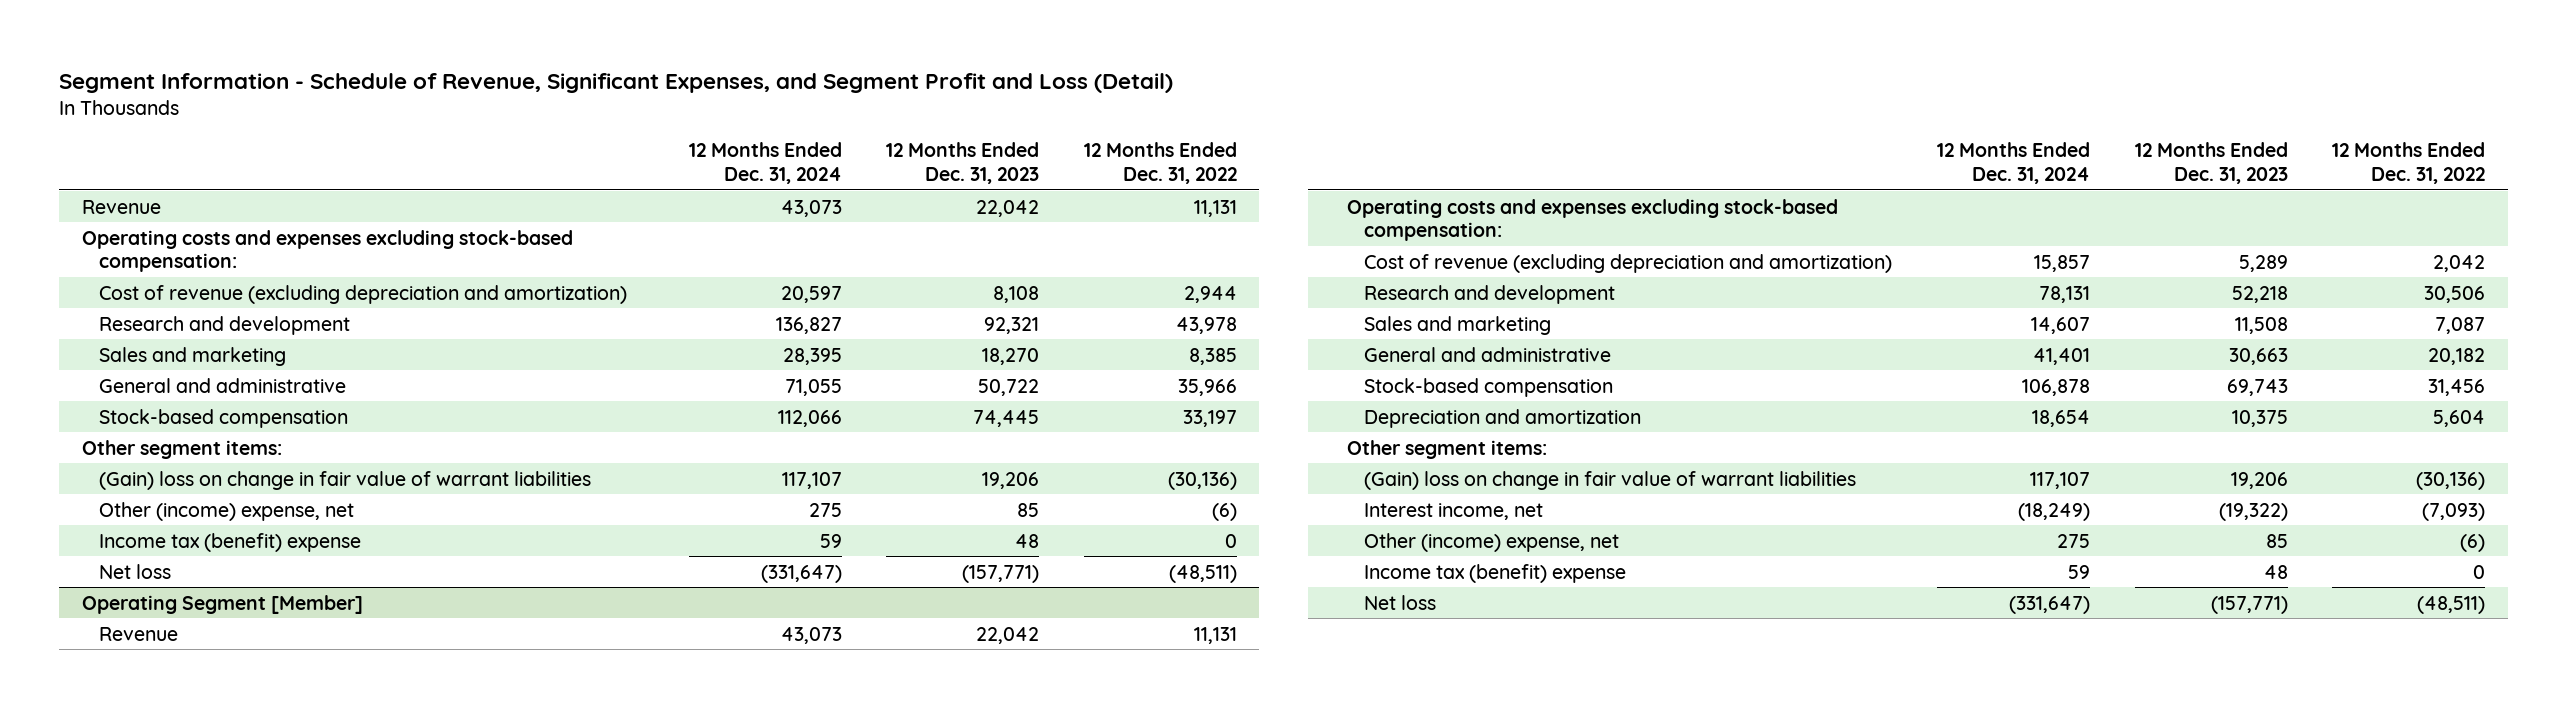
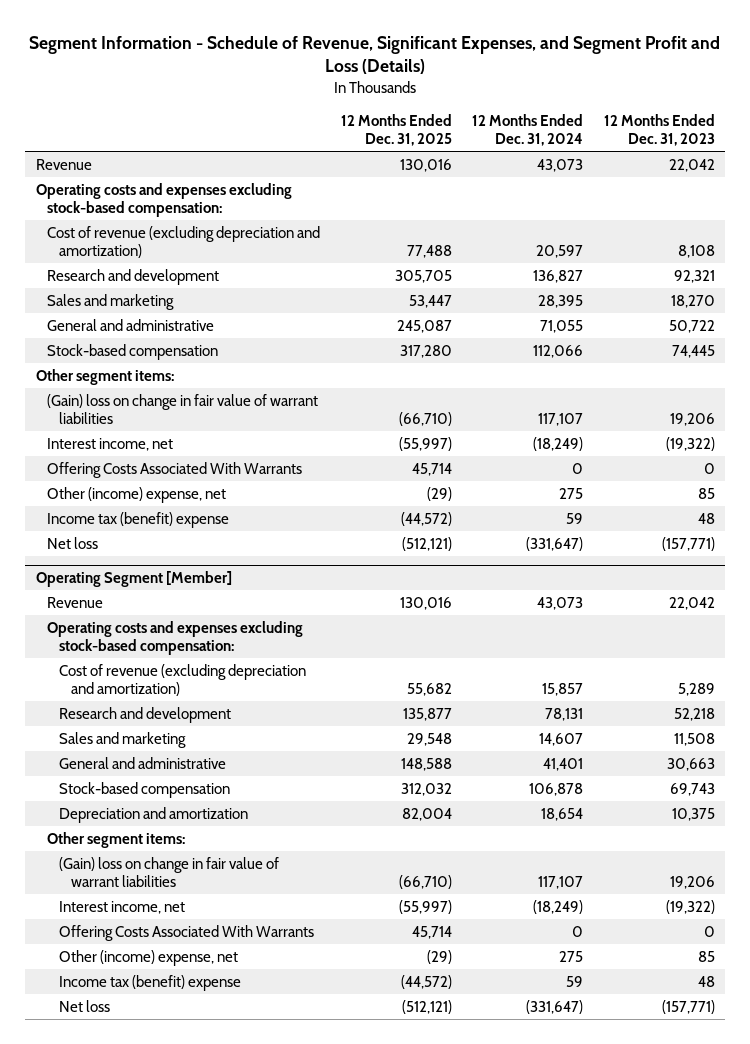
[59,73,1174,94] Segment Information - Schedule of Revenue, Significant Expenses, and Segment Profit and Loss (Detail) -> [29,35,721,75] Segment Information - Schedule of Revenue, Significant Expenses, and Segment Profit and Loss (Details)
[1083,142,1237,184] 12 Months Ended Dec. 31, 2022 -> none
none -> [340,113,452,147] 12 Months Ended Dec. 31, 2025
none -> [47,437,174,451] Interest income, net
none -> [47,461,303,478] Offering Costs Associated With Warrants
none -> [58,924,314,941] Offering Costs Associated With Warrants

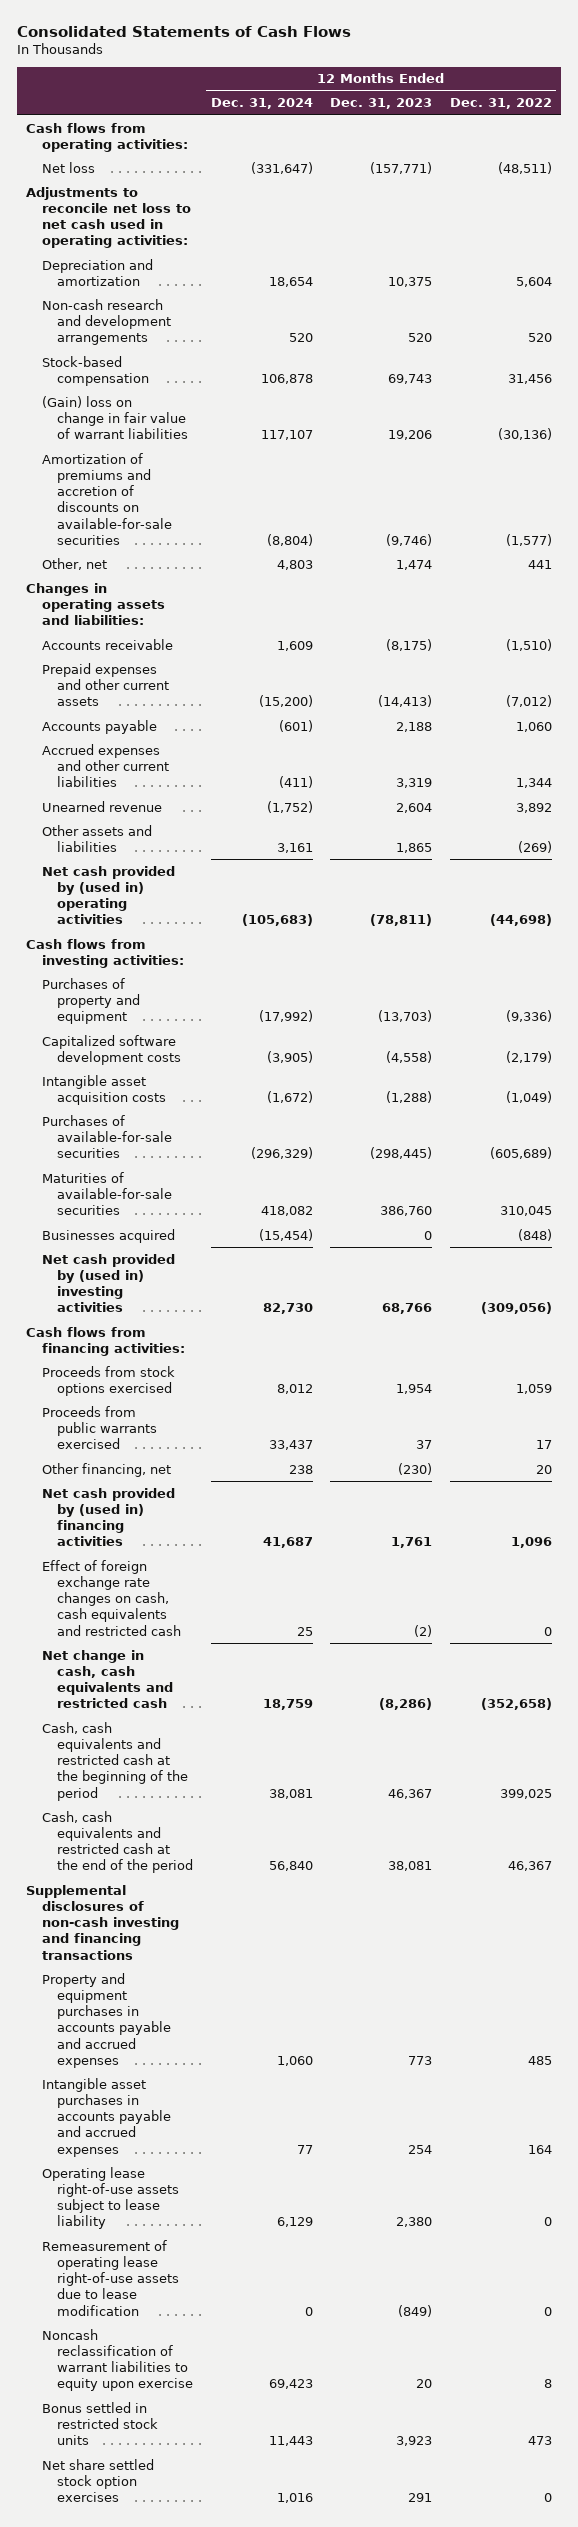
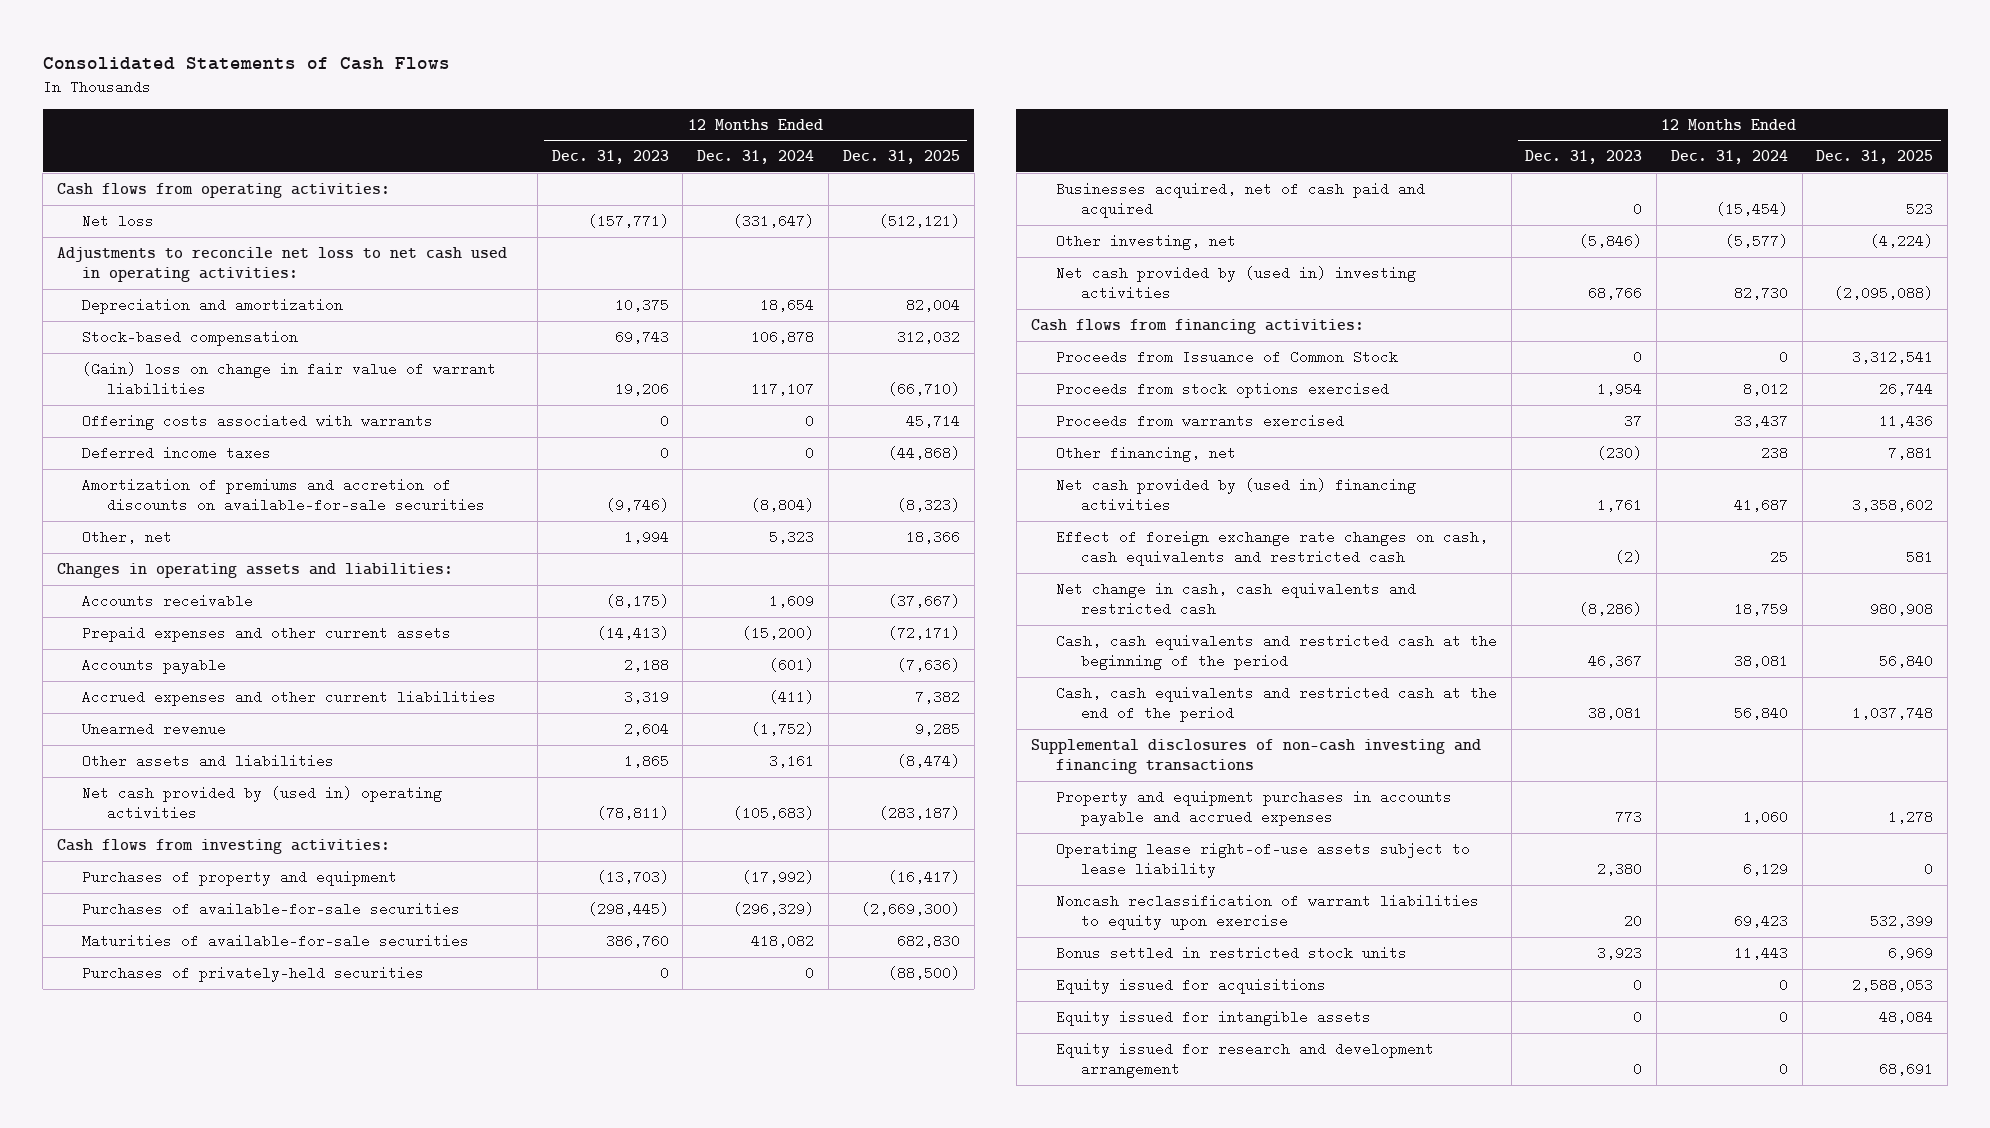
[449,98,552,110] Dec. 31, 2022 -> none
none -> [842,150,960,165] Dec. 31, 2025
[41,298,172,346] Non-cash research and development arrangements -> none
none -> [82,413,434,430] Offering costs associated with warrants
none -> [82,445,272,460] Deferred income taxes
[276,559,313,570] 4,803 -> [769,529,815,544] 5,323
[396,559,433,570] 1,474 -> [623,529,669,544] 1,994
[41,1034,182,1065] Capitalized software development costs -> none
[41,1074,167,1105] Intangible asset acquisition costs -> none
none -> [82,965,425,982] Purchases of privately-held securities
[41,1228,175,1243] Businesses acquired -> [1055,181,1425,219] Businesses acquired, net of cash paid and acquired
none -> [1055,233,1236,250] Other investing, net
none -> [1055,349,1398,364] Proceeds from Issuance of Common Stock
[41,1405,158,1450] Proceeds from public warrants exercised -> [1055,413,1344,428] Proceeds from warrants exercised
[41,2077,172,2157] Intangible asset purchases in accounts payable and accrued expenses -> none
[41,2239,180,2316] Remeasurement of operating lease right-of-use assets due to lease modification -> none
[41,2458,154,2503] Net share settled stock option exercises -> none
none -> [1055,977,1326,994] Equity issued for acquisitions
none -> [1055,1009,1371,1026] Equity issued for intangible assets
none -> [1055,1041,1434,1079] Equity issued for research and development arrangement

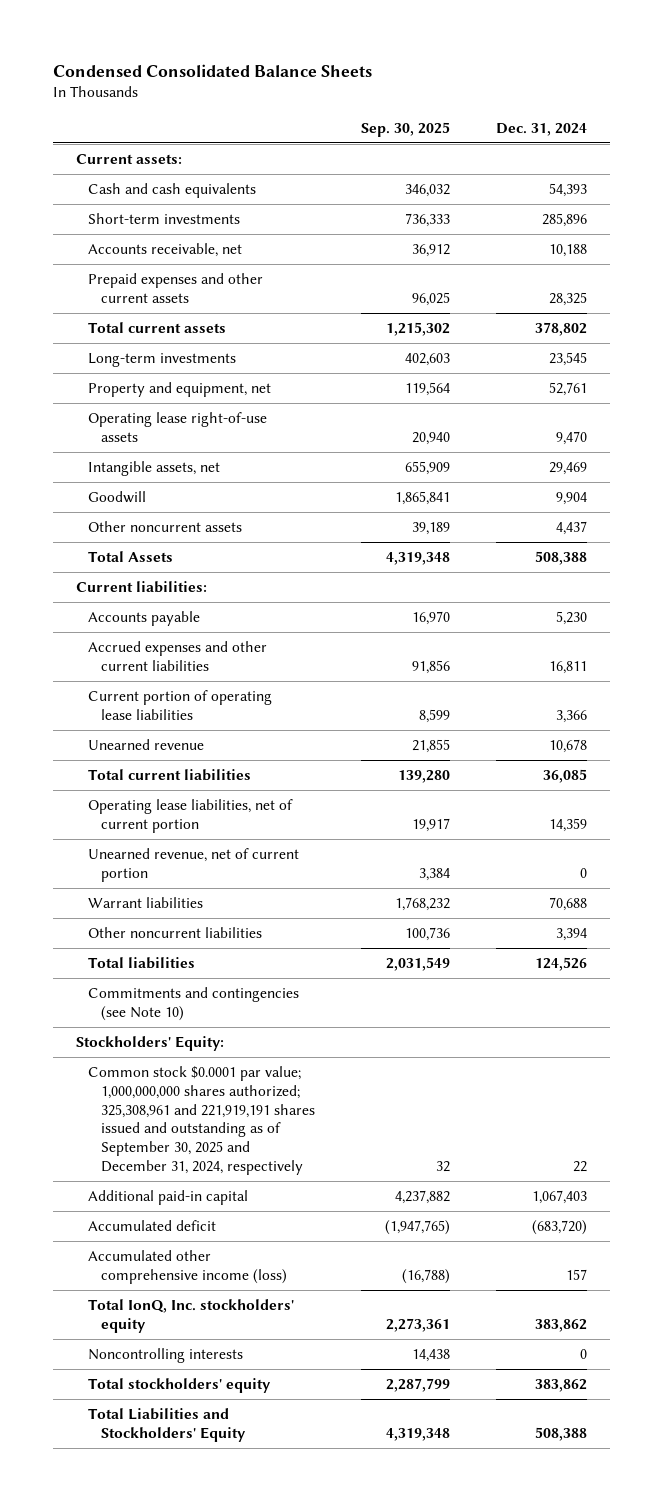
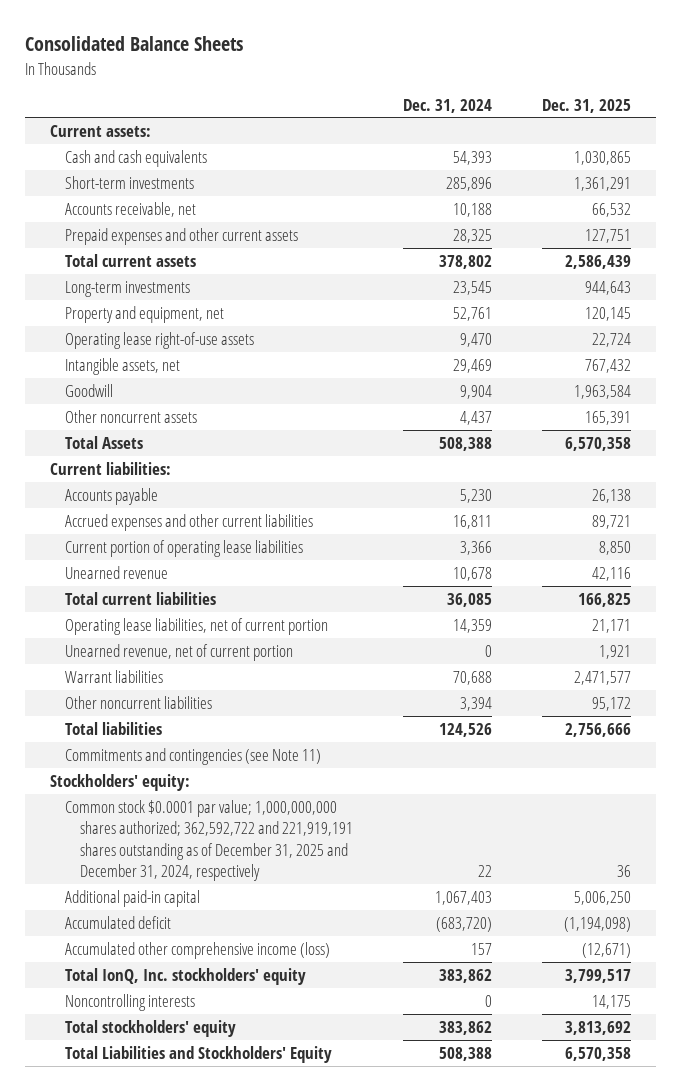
[52,63,372,77] Condensed Consolidated Balance Sheets -> [24,36,243,52] Consolidated Balance Sheets
[360,121,450,137] Sep. 30, 2025 -> none
none -> [542,98,632,113] Dec. 31, 2025
[88,987,300,1021] Commitments and contingencies (see Note 10) -> [64,747,321,765] Commitments and contingencies (see Note 11)
[75,1036,224,1052] Stockholders' Equity: -> [49,773,190,791] Stockholders' equity:
[88,1066,316,1175] Common stock $0.0001 par value; 1,000,000,000 shares authorized; 325,308,961 and 221,919,191 shares issued and outstanding as of September 30, 2025 and December 31, 2024, respectively -> [64,799,354,881] Common stock $0.0001 par value; 1,000,000,000 shares authorized; 362,592,722 and 221,919,191 shares outstanding as of December 31, 2025 and December 31, 2024, respectively

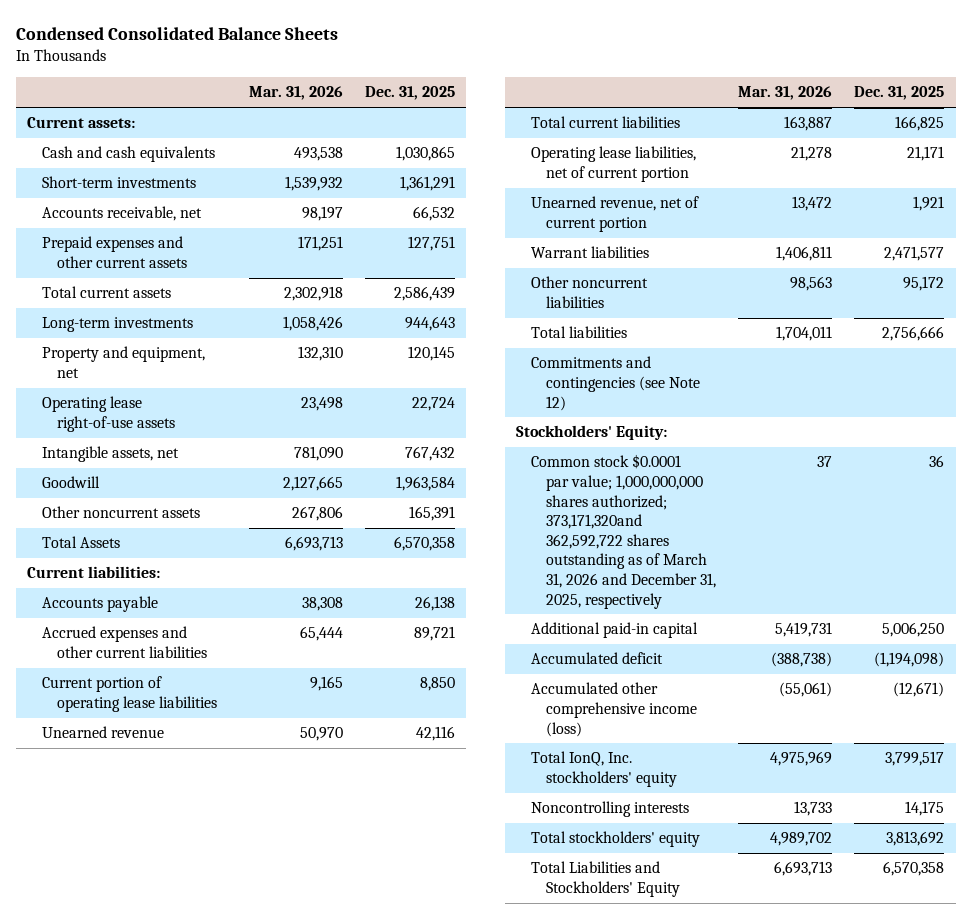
[24,36,243,52] Consolidated Balance Sheets -> [15,26,338,40] Condensed Consolidated Balance Sheets
[403,98,493,113] Dec. 31, 2024 -> none
none -> [248,86,343,101] Mar. 31, 2026
[64,747,321,765] Commitments and contingencies (see Note 11) -> [531,356,701,411] Commitments and contingencies (see Note 12)
[49,773,190,791] Stockholders' equity: -> [516,425,668,441] Stockholders' Equity:
[64,799,354,881] Common stock $0.0001 par value; 1,000,000,000 shares authorized; 362,592,722 and 221,919,191 shares outstanding as of December 31, 2025 and December 31, 2024, respectively -> [531,454,717,609] Common stock $0.0001 par value; 1,000,000,000 shares authorized; 373,171,320and 362,592,722 shares outstanding as of March 31, 2026 and December 31, 2025, respectively

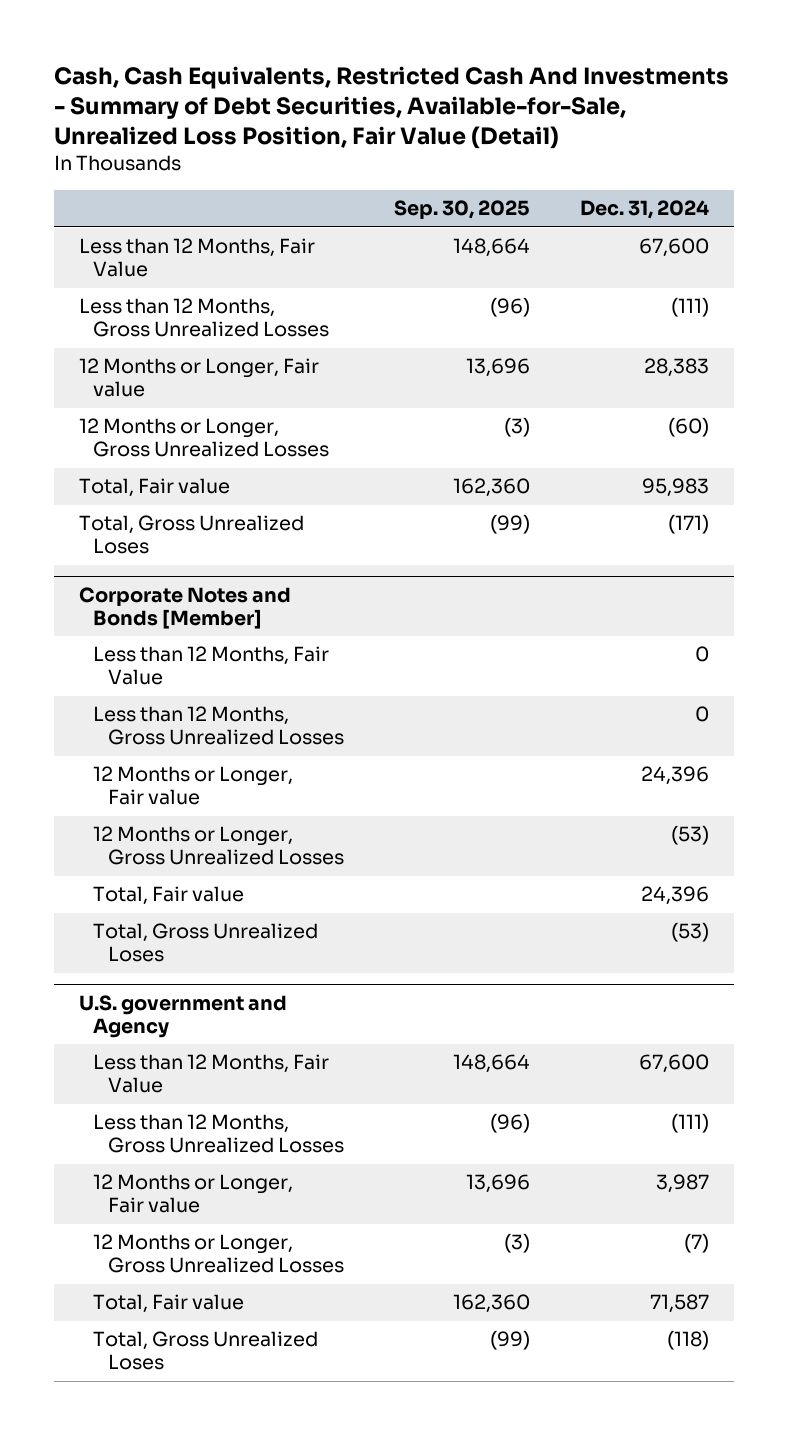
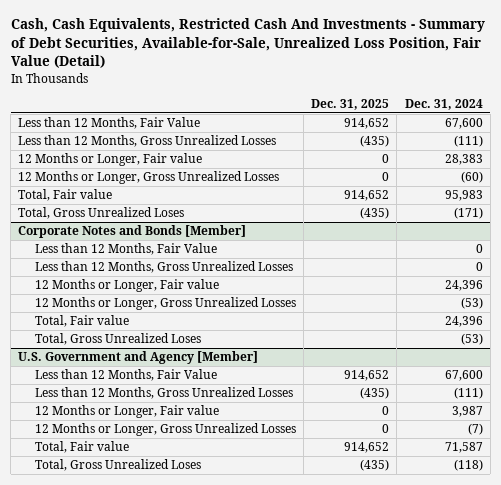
[393,200,530,220] Sep. 30, 2025 -> none
none -> [311,98,390,110] Dec. 31, 2025
[78,994,287,1038] U.S. government and Agency -> [18,351,259,365] U.S. Government and Agency [Member]

